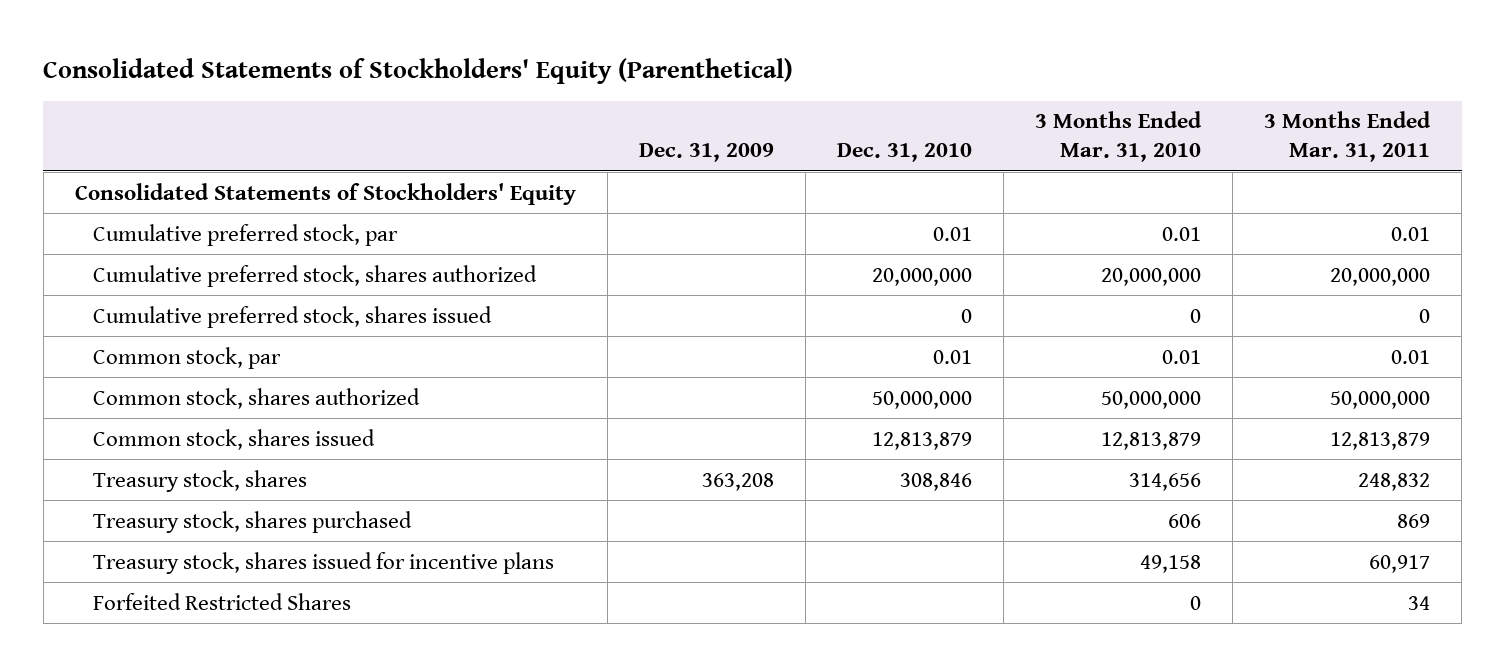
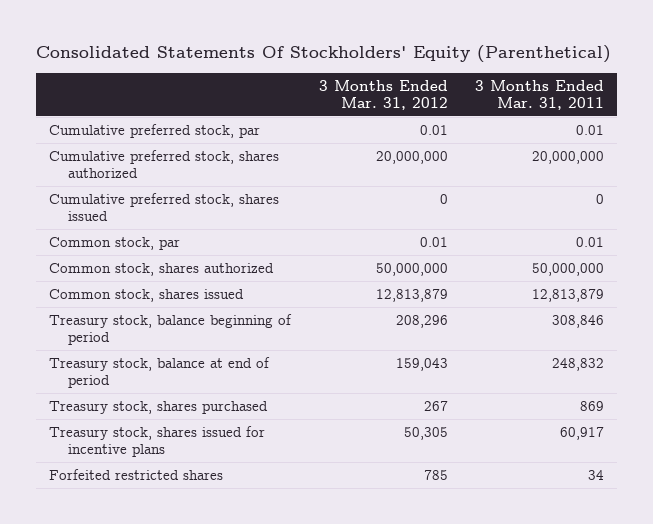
[43,58,794,85] Consolidated Statements of Stockholders' Equity (Parenthetical) -> [35,45,611,64] Consolidated Statements Of Stockholders' Equity (Parenthetical)
[638,143,774,163] Dec. 31, 2009 -> none
[837,143,973,163] Dec. 31, 2010 -> none
[1035,111,1203,163] 3 Months Ended Mar. 31, 2010 -> none
none -> [318,79,448,110] 3 Months Ended Mar. 31, 2012
[74,182,576,205] Consolidated Statements of Stockholders' Equity -> none
[92,469,307,492] Treasury stock, shares -> [49,314,293,346] Treasury stock, balance beginning of period
[1358,472,1431,491] 248,832 -> [551,315,604,329] 308,846
none -> [49,357,271,389] Treasury stock, balance at end of period
[92,592,351,610] Forfeited Restricted Shares -> [49,469,224,481] Forfeited restricted shares

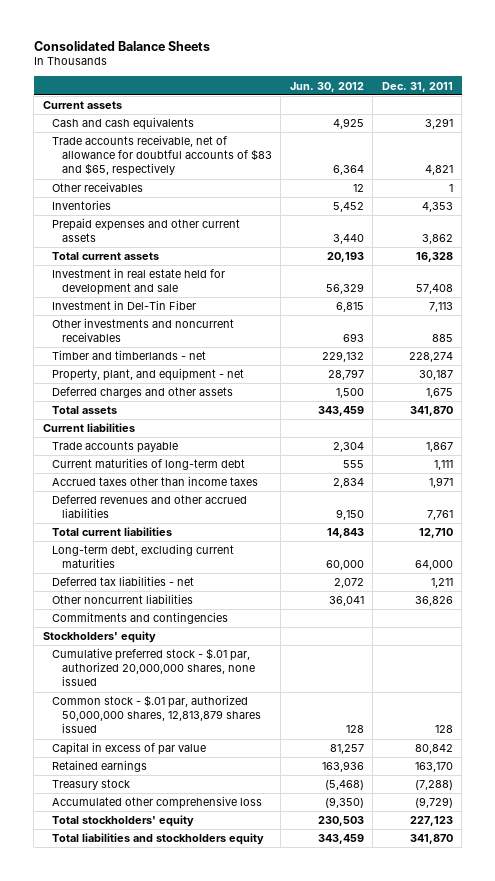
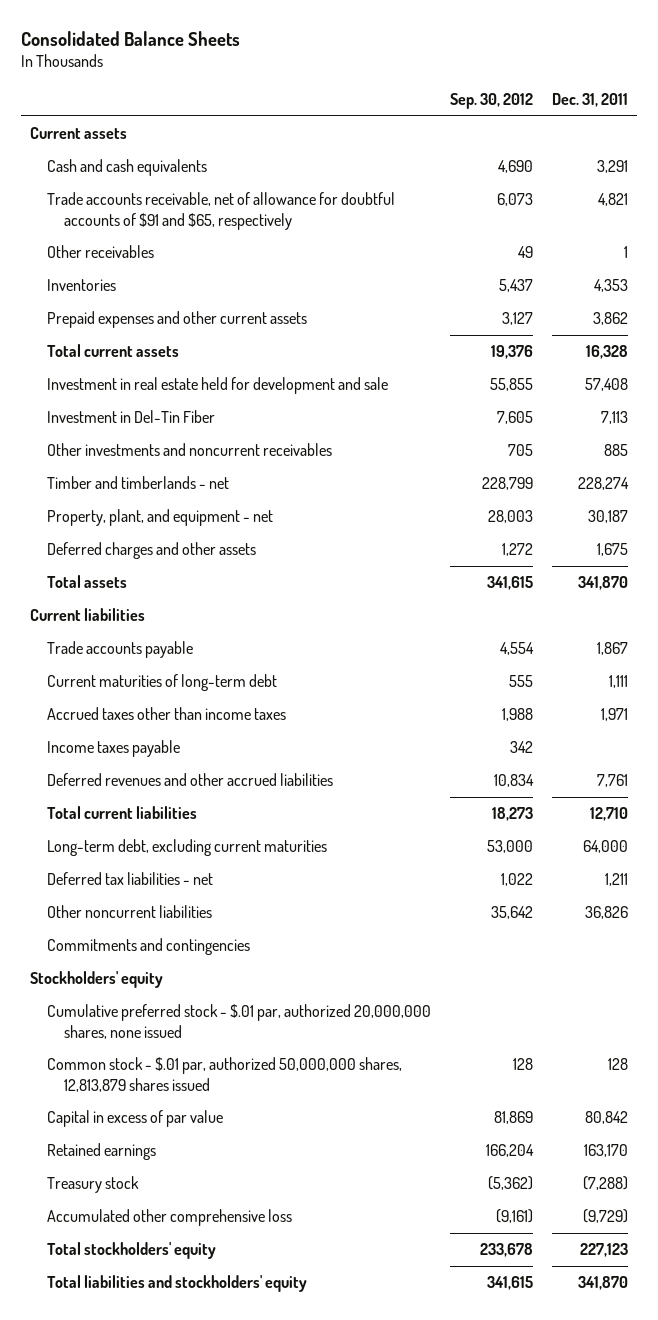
[289,81,364,92] Jun. 30, 2012 -> none
none -> [449,93,533,110] Sep. 30, 2012
[52,135,272,177] Trade accounts receivable, net of allowance for doubtful accounts of $83 and $65, respectively -> [47,192,396,230] Trade accounts receivable, net of allowance for doubtful accounts of $91 and $65, respectively
none -> [47,740,181,758] Income taxes payable
[52,833,265,846] Total liabilities and stockholders equity -> [47,1275,308,1293] Total liabilities and stockholders' equity

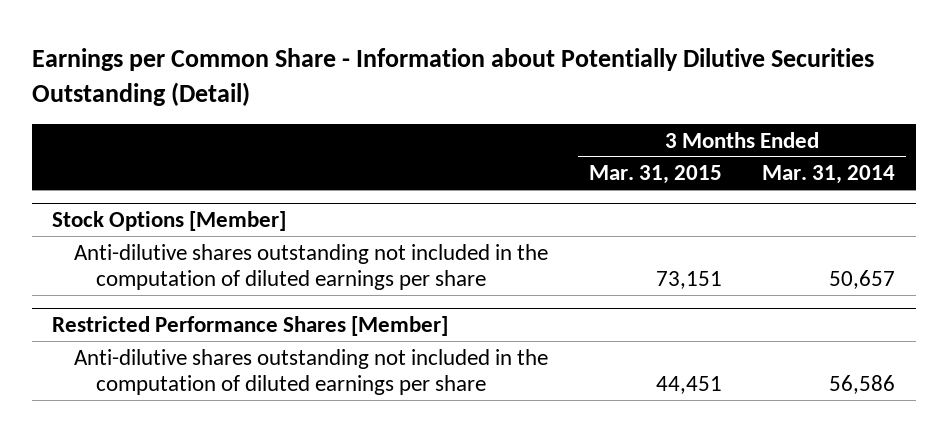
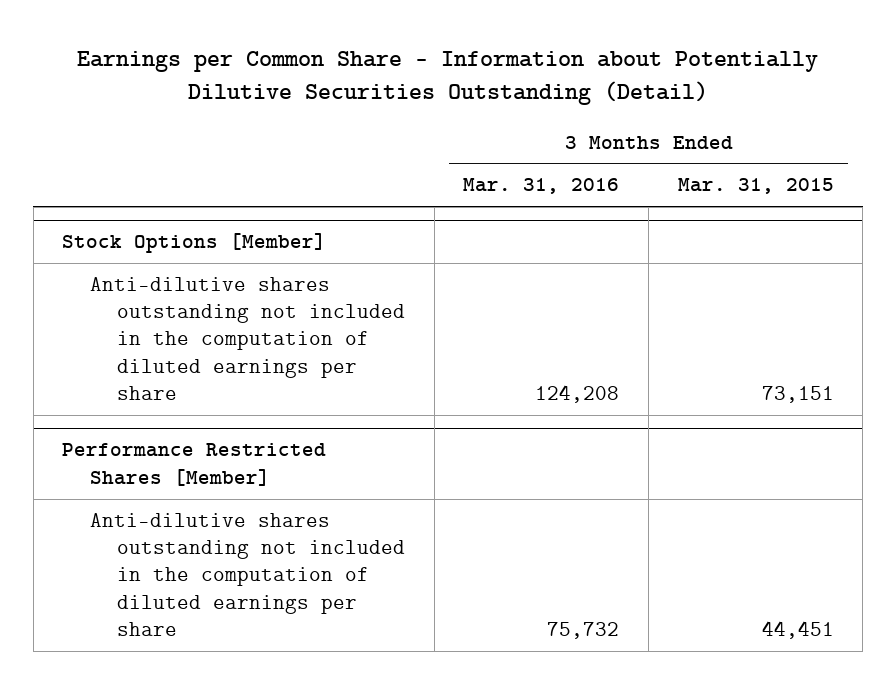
[762,165,896,185] Mar. 31, 2014 -> none
none -> [463,178,620,195] Mar. 31, 2016
[52,315,449,336] Restricted Performance Shares [Member] -> [62,443,327,486] Performance Restricted Shares [Member]

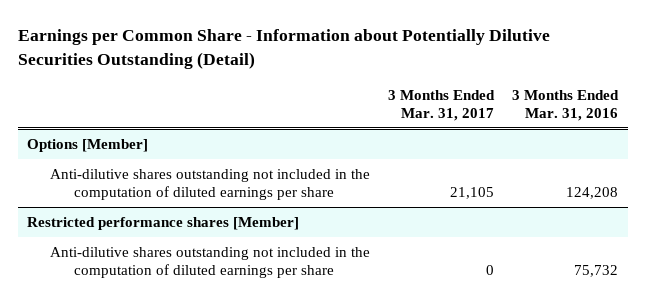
[677,178,834,195] Mar. 31, 2015 -> none
none -> [388,90,496,121] 3 Months Ended Mar. 31, 2017
[62,233,327,254] Stock Options [Member] -> [26,138,148,152] Options [Member]
[62,443,327,486] Performance Restricted Shares [Member] -> [26,216,299,230] Restricted performance shares [Member]

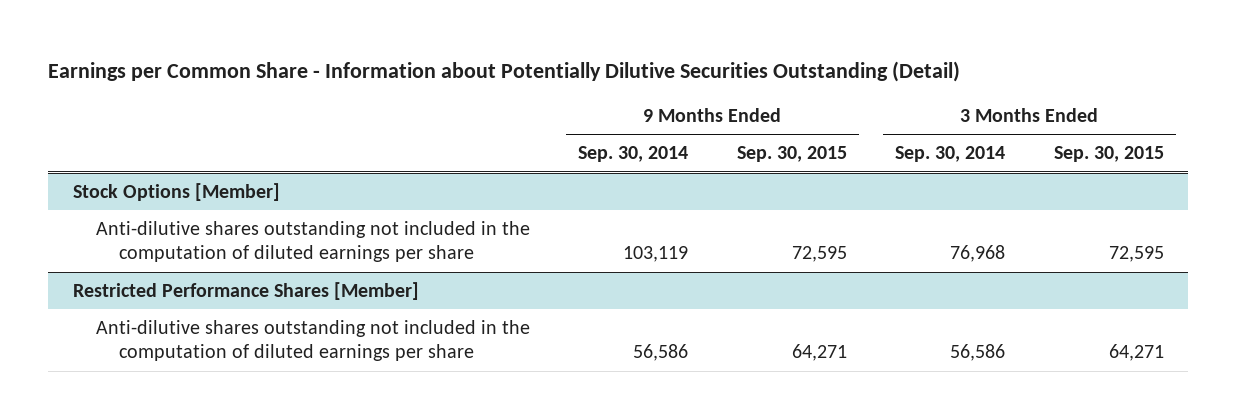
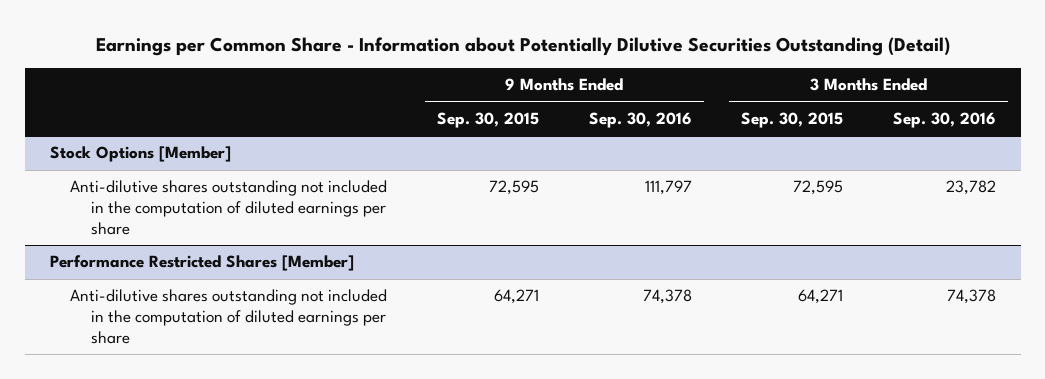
[578,146,689,163] Sep. 30, 2014 -> none
[895,146,1006,163] Sep. 30, 2014 -> none
none -> [588,111,692,128] Sep. 30, 2016
none -> [892,111,996,128] Sep. 30, 2016
[72,281,419,300] Restricted Performance Shares [Member] -> [49,255,354,272] Performance Restricted Shares [Member]

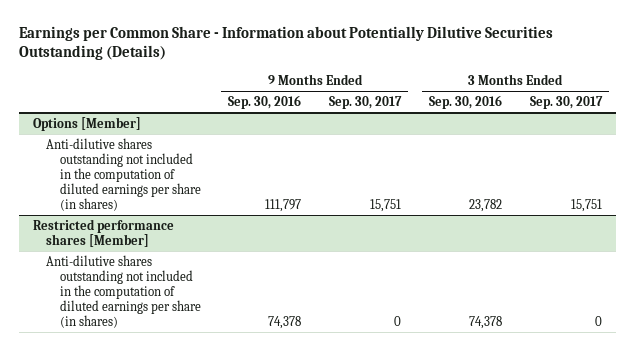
[95,36,950,56] Earnings per Common Share - Information about Potentially Dilutive Securities Outstanding (Detail) -> [18,26,553,61] Earnings per Common Share - Information about Potentially Dilutive Securities Outstanding (Details)
[437,111,540,128] Sep. 30, 2015 -> none
[741,111,844,128] Sep. 30, 2015 -> none
none -> [329,95,403,109] Sep. 30, 2017
none -> [529,95,603,109] Sep. 30, 2017
[49,146,231,163] Stock Options [Member] -> [32,116,141,131] Options [Member]
[70,180,388,235] Anti-dilutive shares outstanding not included in the computation of diluted earnings per share -> [46,137,201,211] Anti-dilutive shares outstanding not included in the computation of diluted earnings per share (in shares)
[49,255,354,272] Performance Restricted Shares [Member] -> [32,218,174,247] Restricted performance shares [Member]
[70,289,388,344] Anti-dilutive shares outstanding not included in the computation of diluted earnings per share -> [46,254,201,328] Anti-dilutive shares outstanding not included in the computation of diluted earnings per share (in shares)

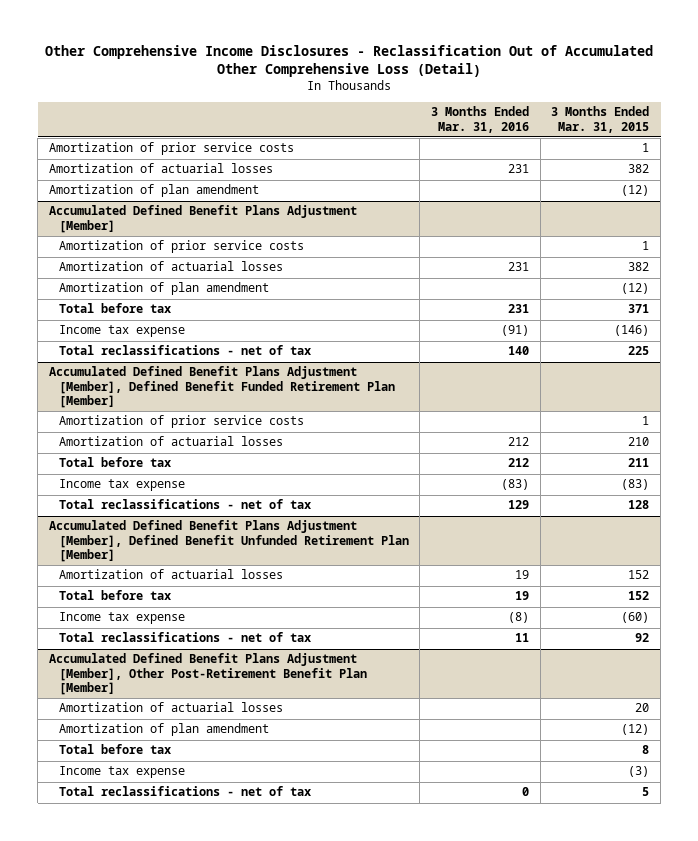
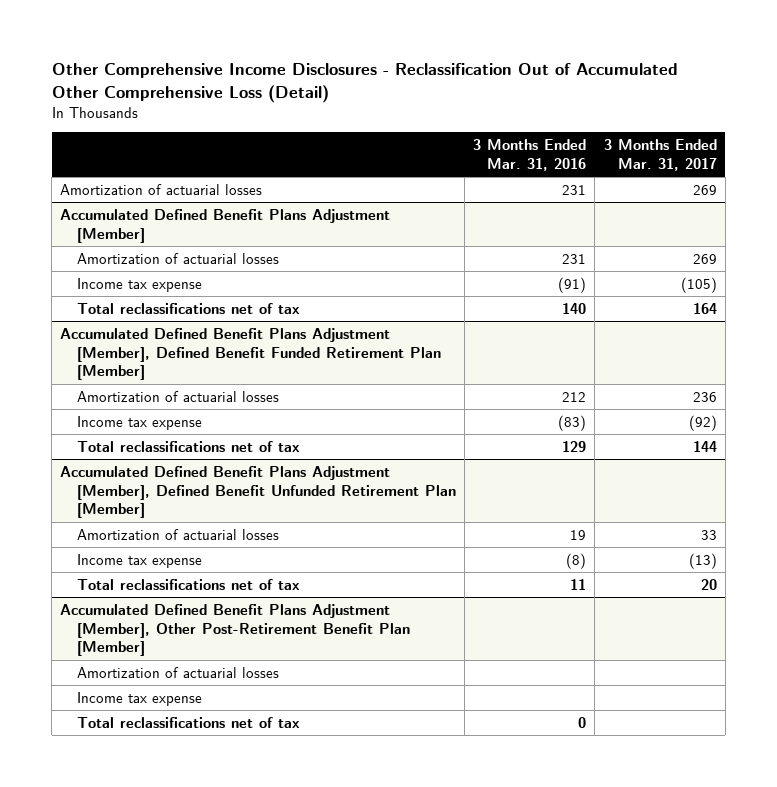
[551,106,650,133] 3 Months Ended Mar. 31, 2015 -> none
none -> [603,139,717,172] 3 Months Ended Mar. 31, 2017
[48,142,294,156] Amortization of prior service costs -> none
[48,184,259,198] Amortization of plan amendment -> none
[58,240,304,254] Amortization of prior service costs -> none
[58,282,269,296] Amortization of plan amendment -> none
[58,303,171,314] Total before tax -> none
[58,345,311,356] Total reclassifications - net of tax -> [77,302,301,314] Total reclassifications net of tax
[58,415,304,429] Amortization of prior service costs -> none
[58,457,171,468] Total before tax -> none
[58,499,311,510] Total reclassifications - net of tax -> [77,440,301,452] Total reclassifications net of tax
[58,590,171,601] Total before tax -> none
[58,632,311,643] Total reclassifications - net of tax -> [77,578,301,590] Total reclassifications net of tax
[58,723,269,737] Amortization of plan amendment -> none
[58,744,171,755] Total before tax -> none
[58,786,311,797] Total reclassifications - net of tax -> [77,716,301,728] Total reclassifications net of tax

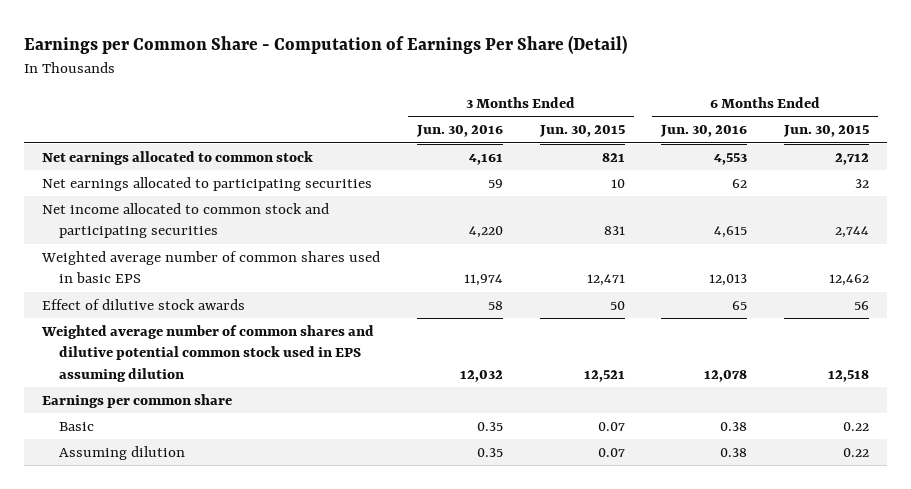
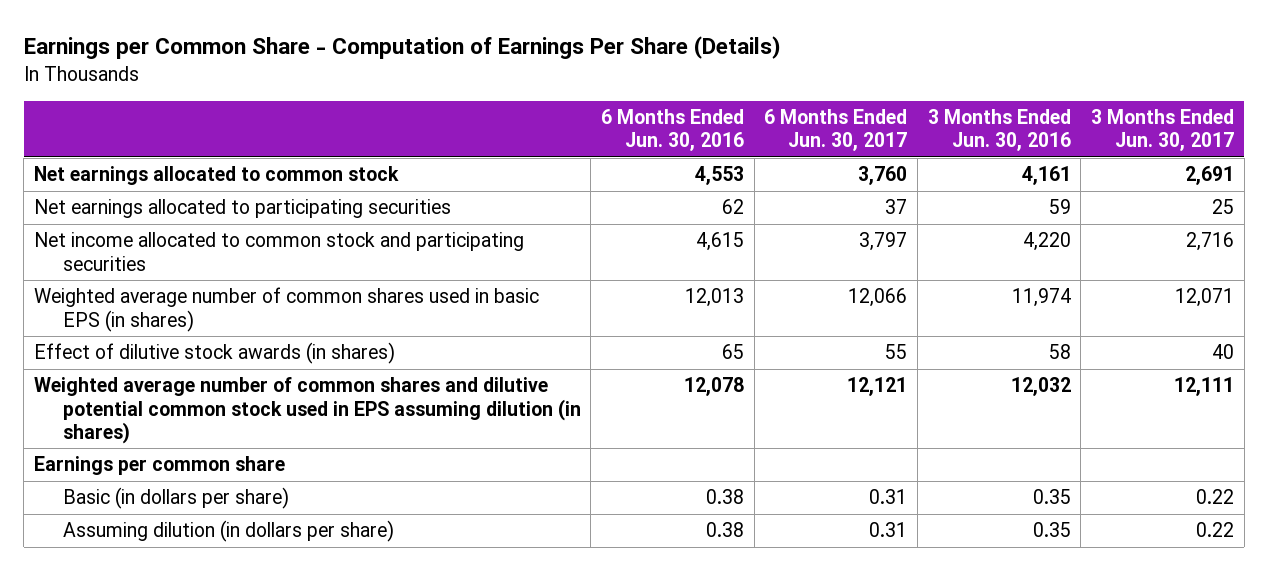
[24,35,628,55] Earnings per Common Share - Computation of Earnings Per Share (Detail) -> [23,36,781,60] Earnings per Common Share - Computation of Earnings Per Share (Details)
[538,125,625,138] Jun. 30, 2015 -> none
[782,125,869,138] Jun. 30, 2015 -> none
none -> [764,109,908,152] 6 Months Ended Jun. 30, 2017
none -> [1090,109,1234,152] 3 Months Ended Jun. 30, 2017
[41,250,381,284] Weighted average number of common shares used in basic EPS -> [33,287,539,332] Weighted average number of common shares used in basic EPS (in shares)
[42,298,246,310] Effect of dilutive stock awards -> [33,342,395,365] Effect of dilutive stock awards (in shares)
[41,324,375,382] Weighted average number of common shares and dilutive potential common stock used in EPS assuming dilution -> [33,377,581,444] Weighted average number of common shares and dilutive potential common stock used in EPS assuming dilution (in shares)
[58,421,94,431] Basic -> [62,487,289,510] Basic (in dollars per share)
[58,445,185,460] Assuming dilution -> [62,520,394,543] Assuming dilution (in dollars per share)

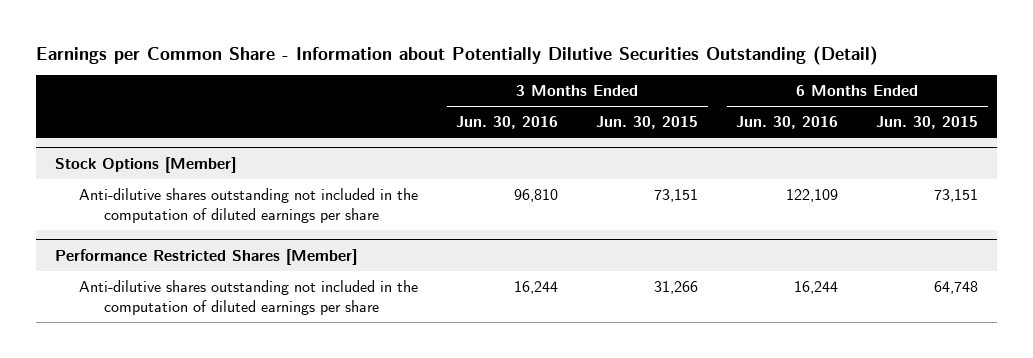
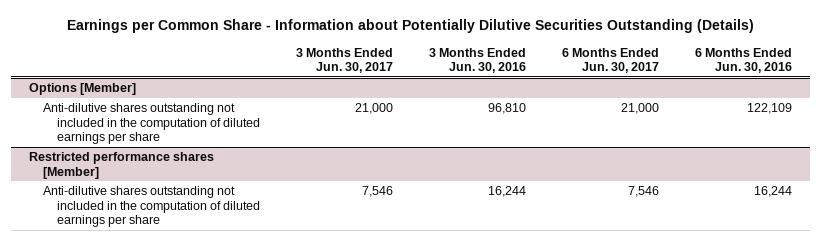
[35,45,878,65] Earnings per Common Share - Information about Potentially Dilutive Securities Outstanding (Detail) -> [66,19,754,34] Earnings per Common Share - Information about Potentially Dilutive Securities Outstanding (Details)
[596,116,699,130] Jun. 30, 2015 -> none
[876,116,979,130] Jun. 30, 2015 -> none
none -> [296,47,394,74] 3 Months Ended Jun. 30, 2017
none -> [561,47,659,74] 6 Months Ended Jun. 30, 2017
[54,156,236,173] Stock Options [Member] -> [29,83,137,96] Options [Member]
[54,248,357,265] Performance Restricted Shares [Member] -> [29,152,215,179] Restricted performance shares [Member]

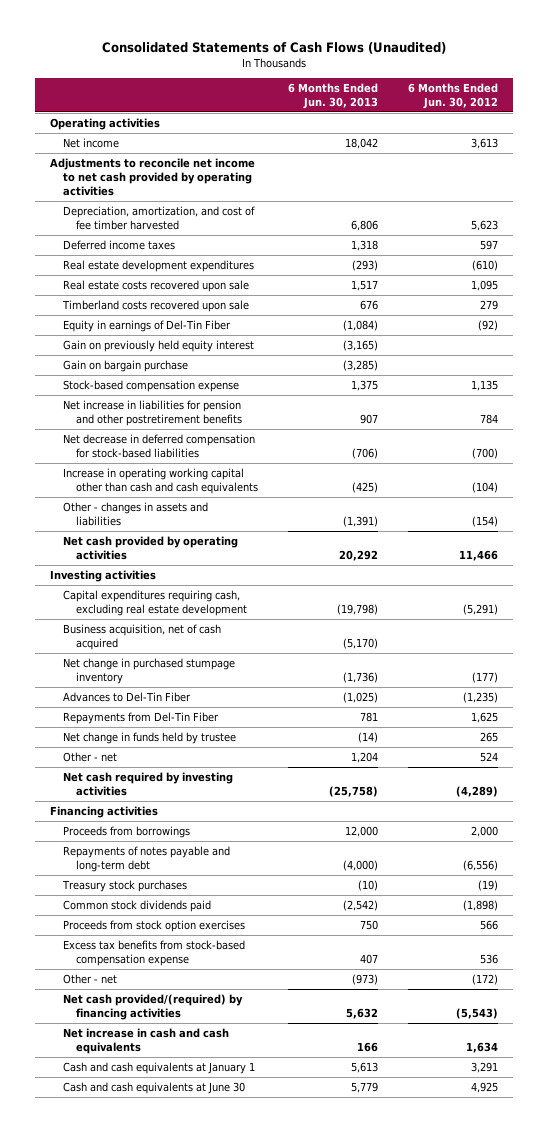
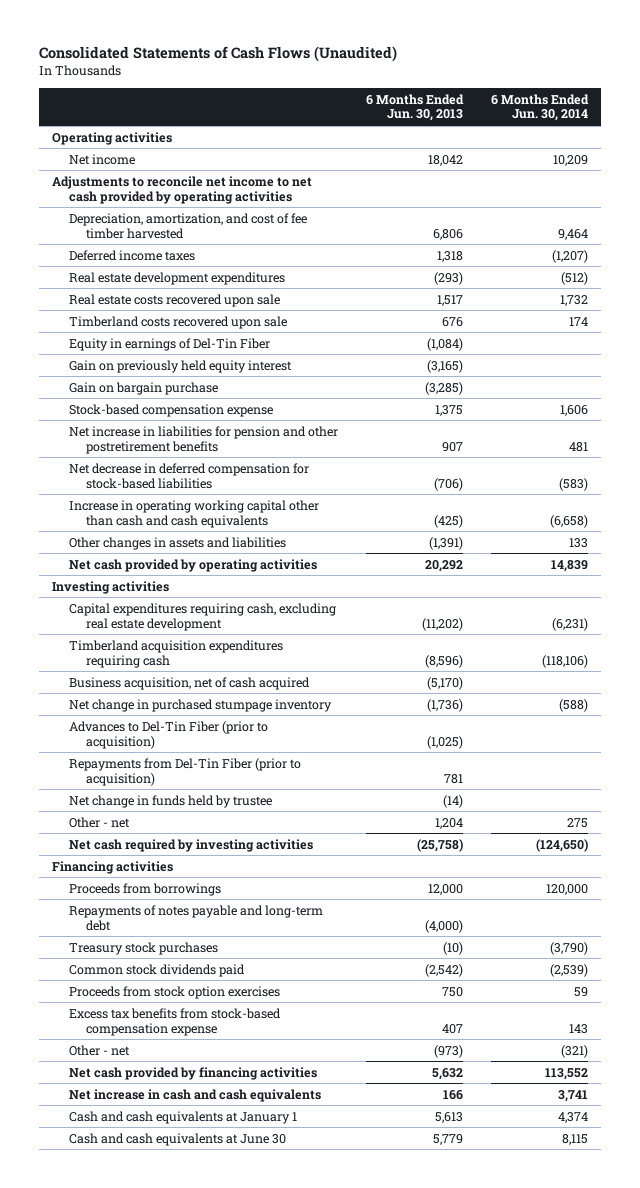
[407,83,498,109] 6 Months Ended Jun. 30, 2012 -> none
none -> [490,93,589,122] 6 Months Ended Jun. 30, 2014
[62,502,208,526] Other - changes in assets and liabilities -> [69,536,287,550] Other changes in assets and liabilities
[336,603,378,615] (19,798) -> [421,617,463,631] (11,202)
none -> [69,639,284,668] Timberland acquisition expenditures requiring cash
[62,692,191,703] Advances to Del-Tin Fiber -> [69,720,269,749] Advances to Del-Tin Fiber (prior to acquisition)
[62,712,219,725] Repayments from Del-Tin Fiber -> [69,757,302,786] Repayments from Del-Tin Fiber (prior to acquisition)
[62,994,243,1020] Net cash provided/(required) by financing activities -> [69,1066,318,1080] Net cash provided by financing activities

